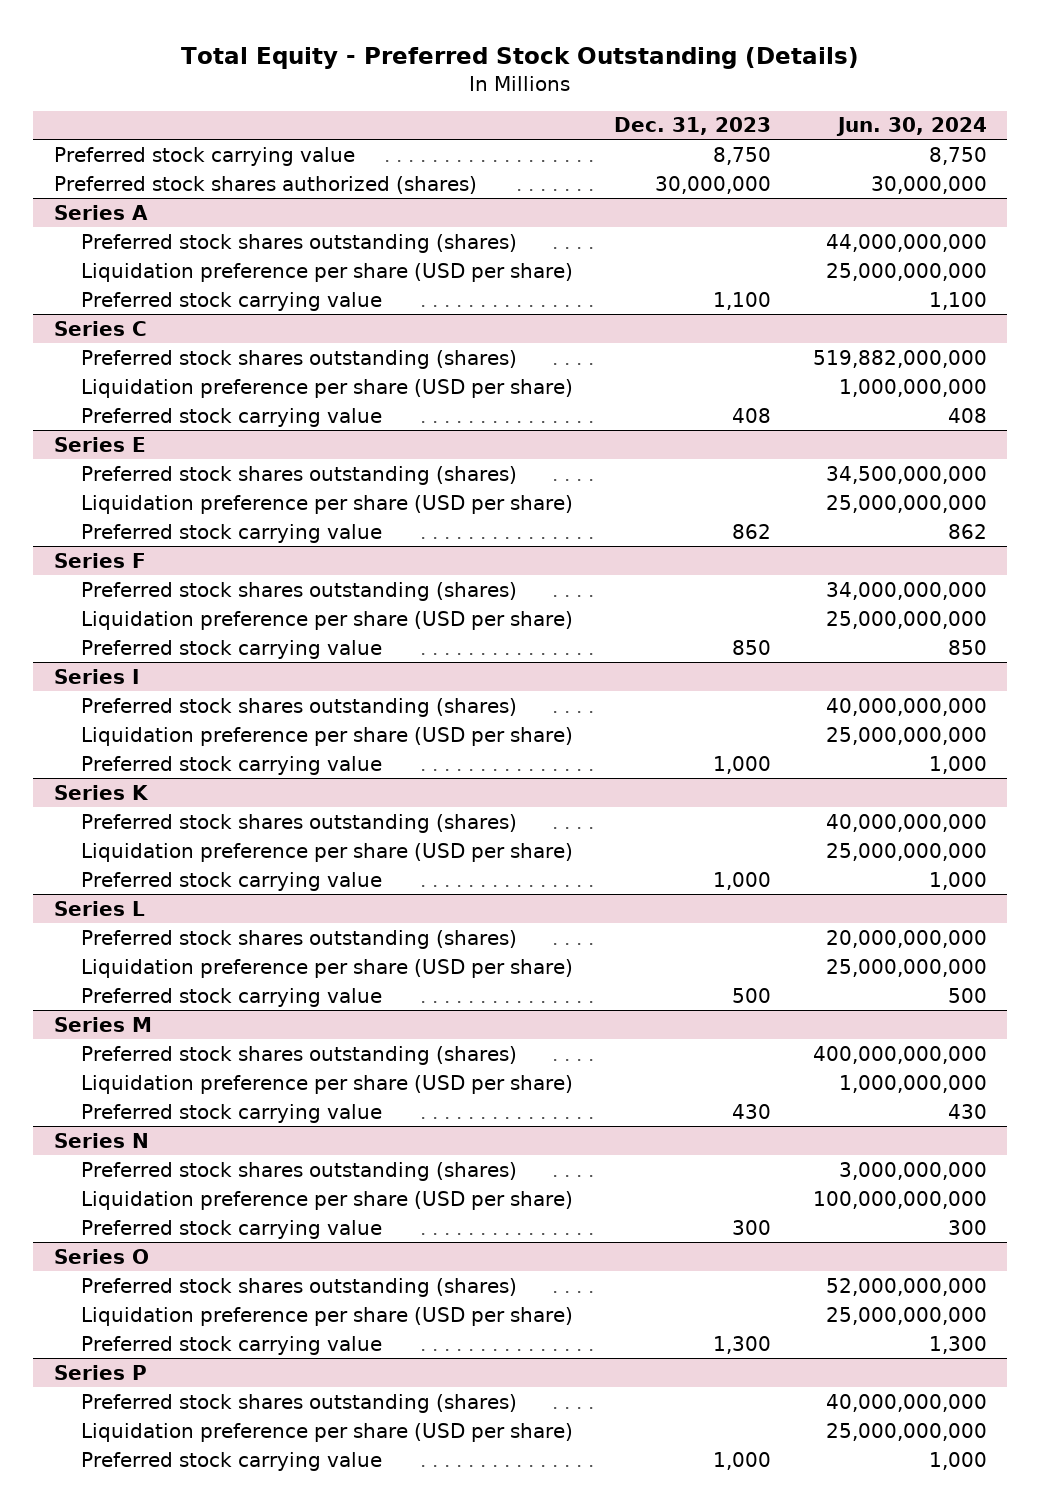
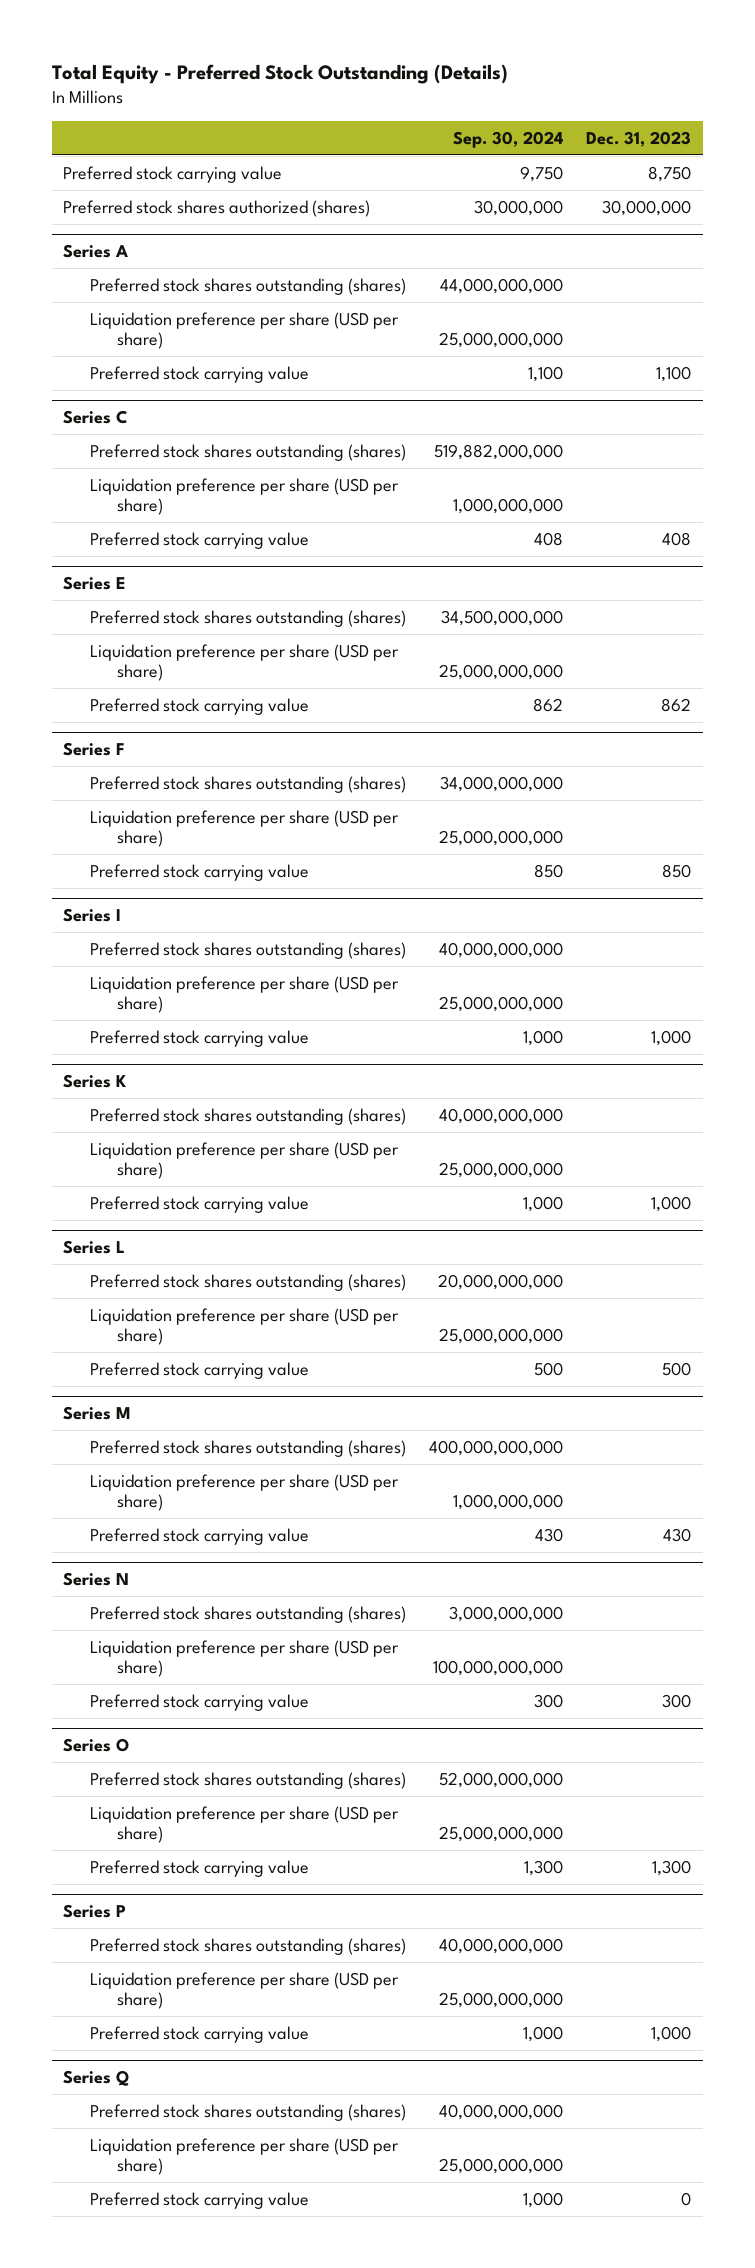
[835,117,987,137] Jun. 30, 2024 -> none
none -> [453,130,564,148] Sep. 30, 2024
none -> [63,2070,130,2087] Series Q
none -> [90,2103,407,2121] Preferred stock shares outstanding (shares)
none -> [90,2137,400,2176] Liquidation preference per share (USD per share)
none -> [90,2191,310,2209] Preferred stock carrying value

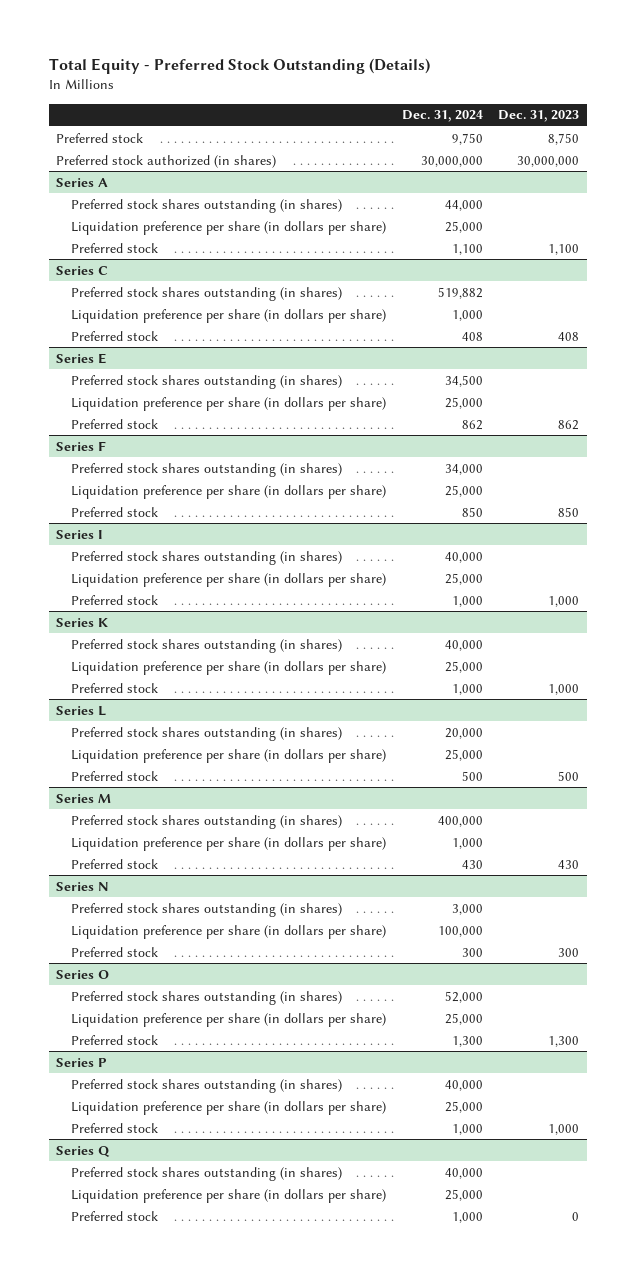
[453,130,564,148] Sep. 30, 2024 -> none
none -> [401,110,483,123] Dec. 31, 2024
[63,165,283,183] Preferred stock carrying value -> [56,132,144,143] Preferred stock
[63,199,371,217] Preferred stock shares authorized (shares) -> [56,154,277,168] Preferred stock authorized (in shares)
[90,277,407,295] Preferred stock shares outstanding (shares) -> [71,198,343,213] Preferred stock shares outstanding (in shares)
[90,311,400,350] Liquidation preference per share (USD per share) -> [71,220,387,235] Liquidation preference per share (in dollars per share)
[90,365,310,383] Preferred stock carrying value -> [71,242,159,253] Preferred stock
[90,443,407,461] Preferred stock shares outstanding (shares) -> [71,286,343,301] Preferred stock shares outstanding (in shares)
[90,477,400,516] Liquidation preference per share (USD per share) -> [71,308,387,323] Liquidation preference per share (in dollars per share)
[90,531,310,549] Preferred stock carrying value -> [71,330,159,341] Preferred stock
[90,609,407,627] Preferred stock shares outstanding (shares) -> [71,374,343,389] Preferred stock shares outstanding (in shares)
[90,643,400,682] Liquidation preference per share (USD per share) -> [71,396,387,411] Liquidation preference per share (in dollars per share)
[90,697,310,715] Preferred stock carrying value -> [71,418,159,429] Preferred stock
[90,775,407,793] Preferred stock shares outstanding (shares) -> [71,462,343,477] Preferred stock shares outstanding (in shares)
[90,809,400,848] Liquidation preference per share (USD per share) -> [71,484,387,499] Liquidation preference per share (in dollars per share)
[90,863,310,881] Preferred stock carrying value -> [71,506,159,517] Preferred stock
[90,941,407,959] Preferred stock shares outstanding (shares) -> [71,550,343,565] Preferred stock shares outstanding (in shares)
[90,975,400,1014] Liquidation preference per share (USD per share) -> [71,572,387,587] Liquidation preference per share (in dollars per share)
[90,1029,310,1047] Preferred stock carrying value -> [71,594,159,605] Preferred stock
[90,1107,407,1125] Preferred stock shares outstanding (shares) -> [71,638,343,653] Preferred stock shares outstanding (in shares)
[90,1141,400,1180] Liquidation preference per share (USD per share) -> [71,660,387,675] Liquidation preference per share (in dollars per share)
[90,1195,310,1213] Preferred stock carrying value -> [71,682,159,693] Preferred stock
[90,1273,407,1291] Preferred stock shares outstanding (shares) -> [71,726,343,741] Preferred stock shares outstanding (in shares)
[90,1307,400,1346] Liquidation preference per share (USD per share) -> [71,748,387,763] Liquidation preference per share (in dollars per share)
[90,1361,310,1379] Preferred stock carrying value -> [71,770,159,781] Preferred stock
[90,1439,407,1457] Preferred stock shares outstanding (shares) -> [71,814,343,829] Preferred stock shares outstanding (in shares)
[90,1473,400,1512] Liquidation preference per share (USD per share) -> [71,836,387,851] Liquidation preference per share (in dollars per share)
[90,1527,310,1545] Preferred stock carrying value -> [71,858,159,869] Preferred stock
[90,1605,407,1623] Preferred stock shares outstanding (shares) -> [71,902,343,917] Preferred stock shares outstanding (in shares)
[90,1639,400,1678] Liquidation preference per share (USD per share) -> [71,924,387,939] Liquidation preference per share (in dollars per share)
[90,1693,310,1711] Preferred stock carrying value -> [71,946,159,957] Preferred stock
[90,1771,407,1789] Preferred stock shares outstanding (shares) -> [71,990,343,1005] Preferred stock shares outstanding (in shares)
[90,1805,400,1844] Liquidation preference per share (USD per share) -> [71,1012,387,1027] Liquidation preference per share (in dollars per share)
[90,1859,310,1877] Preferred stock carrying value -> [71,1034,159,1045] Preferred stock
[90,1937,407,1955] Preferred stock shares outstanding (shares) -> [71,1078,343,1093] Preferred stock shares outstanding (in shares)
[90,1971,400,2010] Liquidation preference per share (USD per share) -> [71,1100,387,1115] Liquidation preference per share (in dollars per share)
[90,2025,310,2043] Preferred stock carrying value -> [71,1122,159,1133] Preferred stock
[90,2103,407,2121] Preferred stock shares outstanding (shares) -> [71,1166,343,1181] Preferred stock shares outstanding (in shares)
[90,2137,400,2176] Liquidation preference per share (USD per share) -> [71,1188,387,1203] Liquidation preference per share (in dollars per share)
[90,2191,310,2209] Preferred stock carrying value -> [71,1210,159,1221] Preferred stock

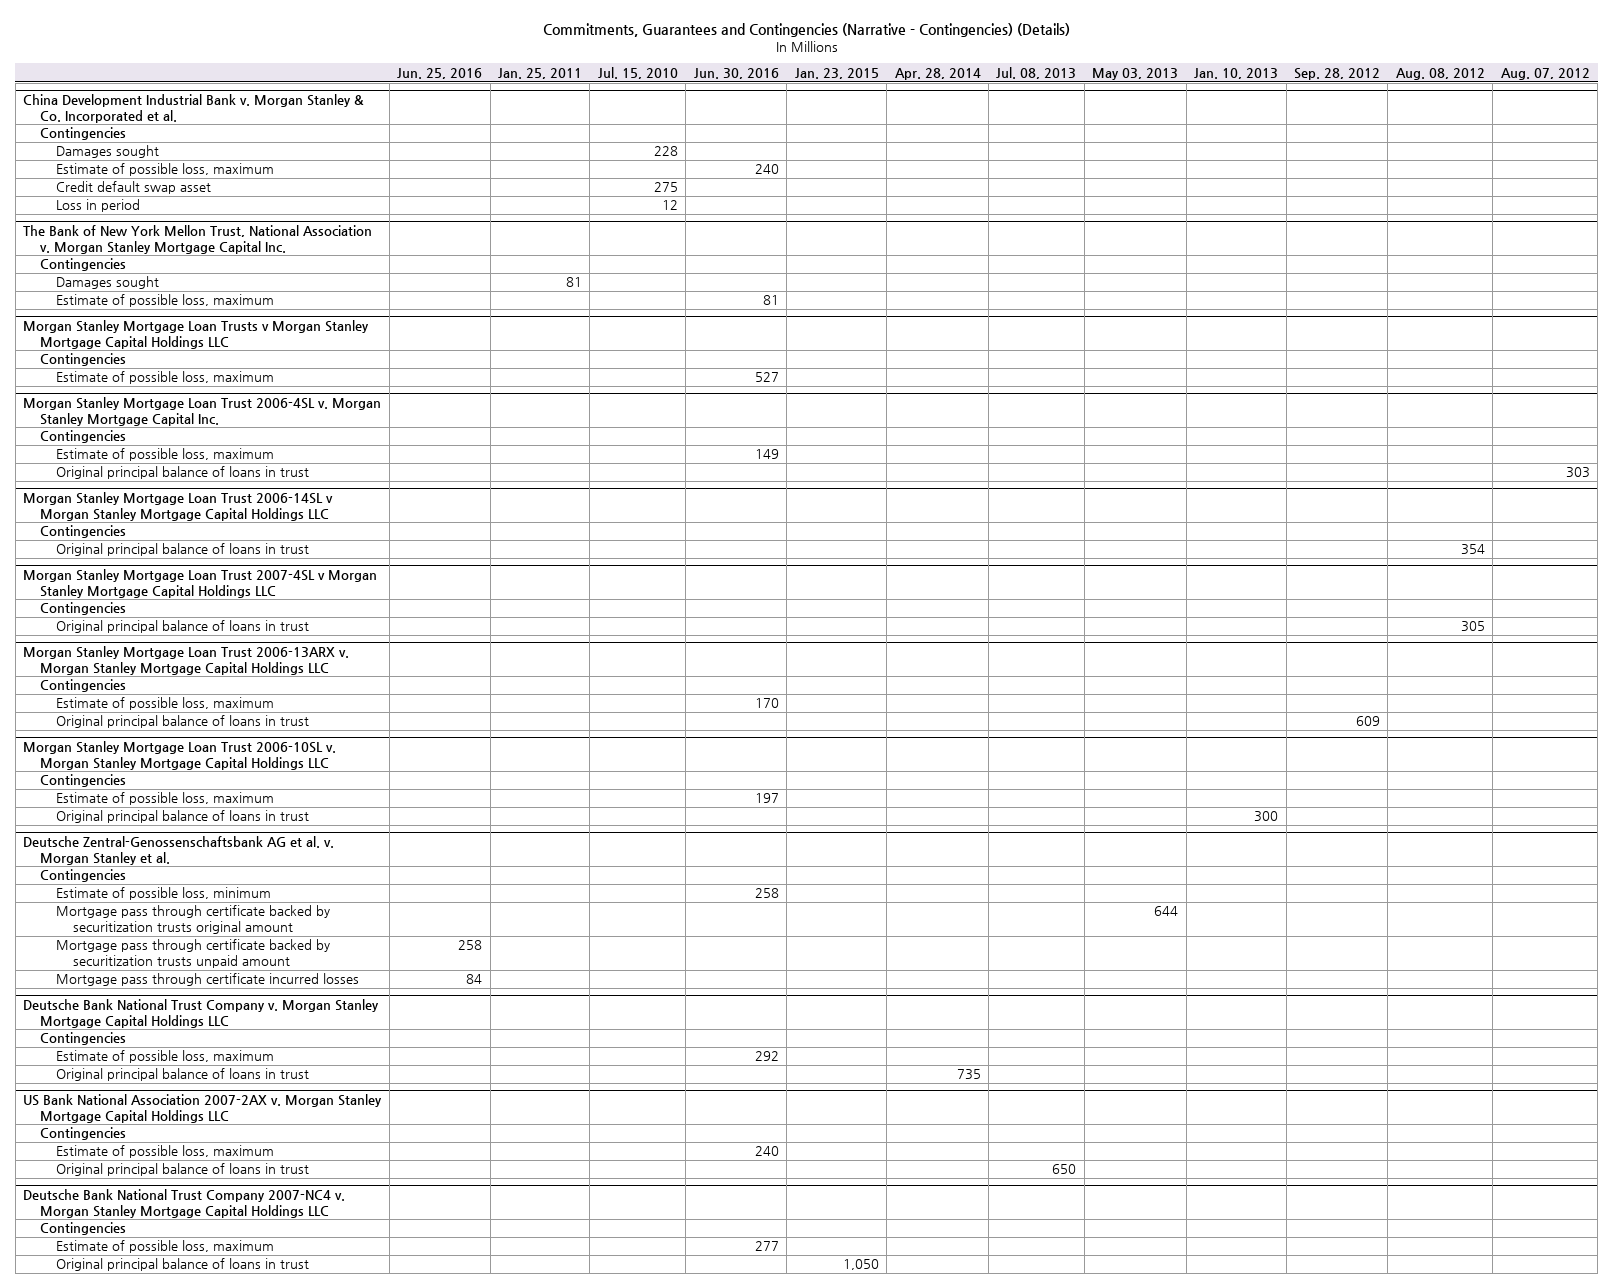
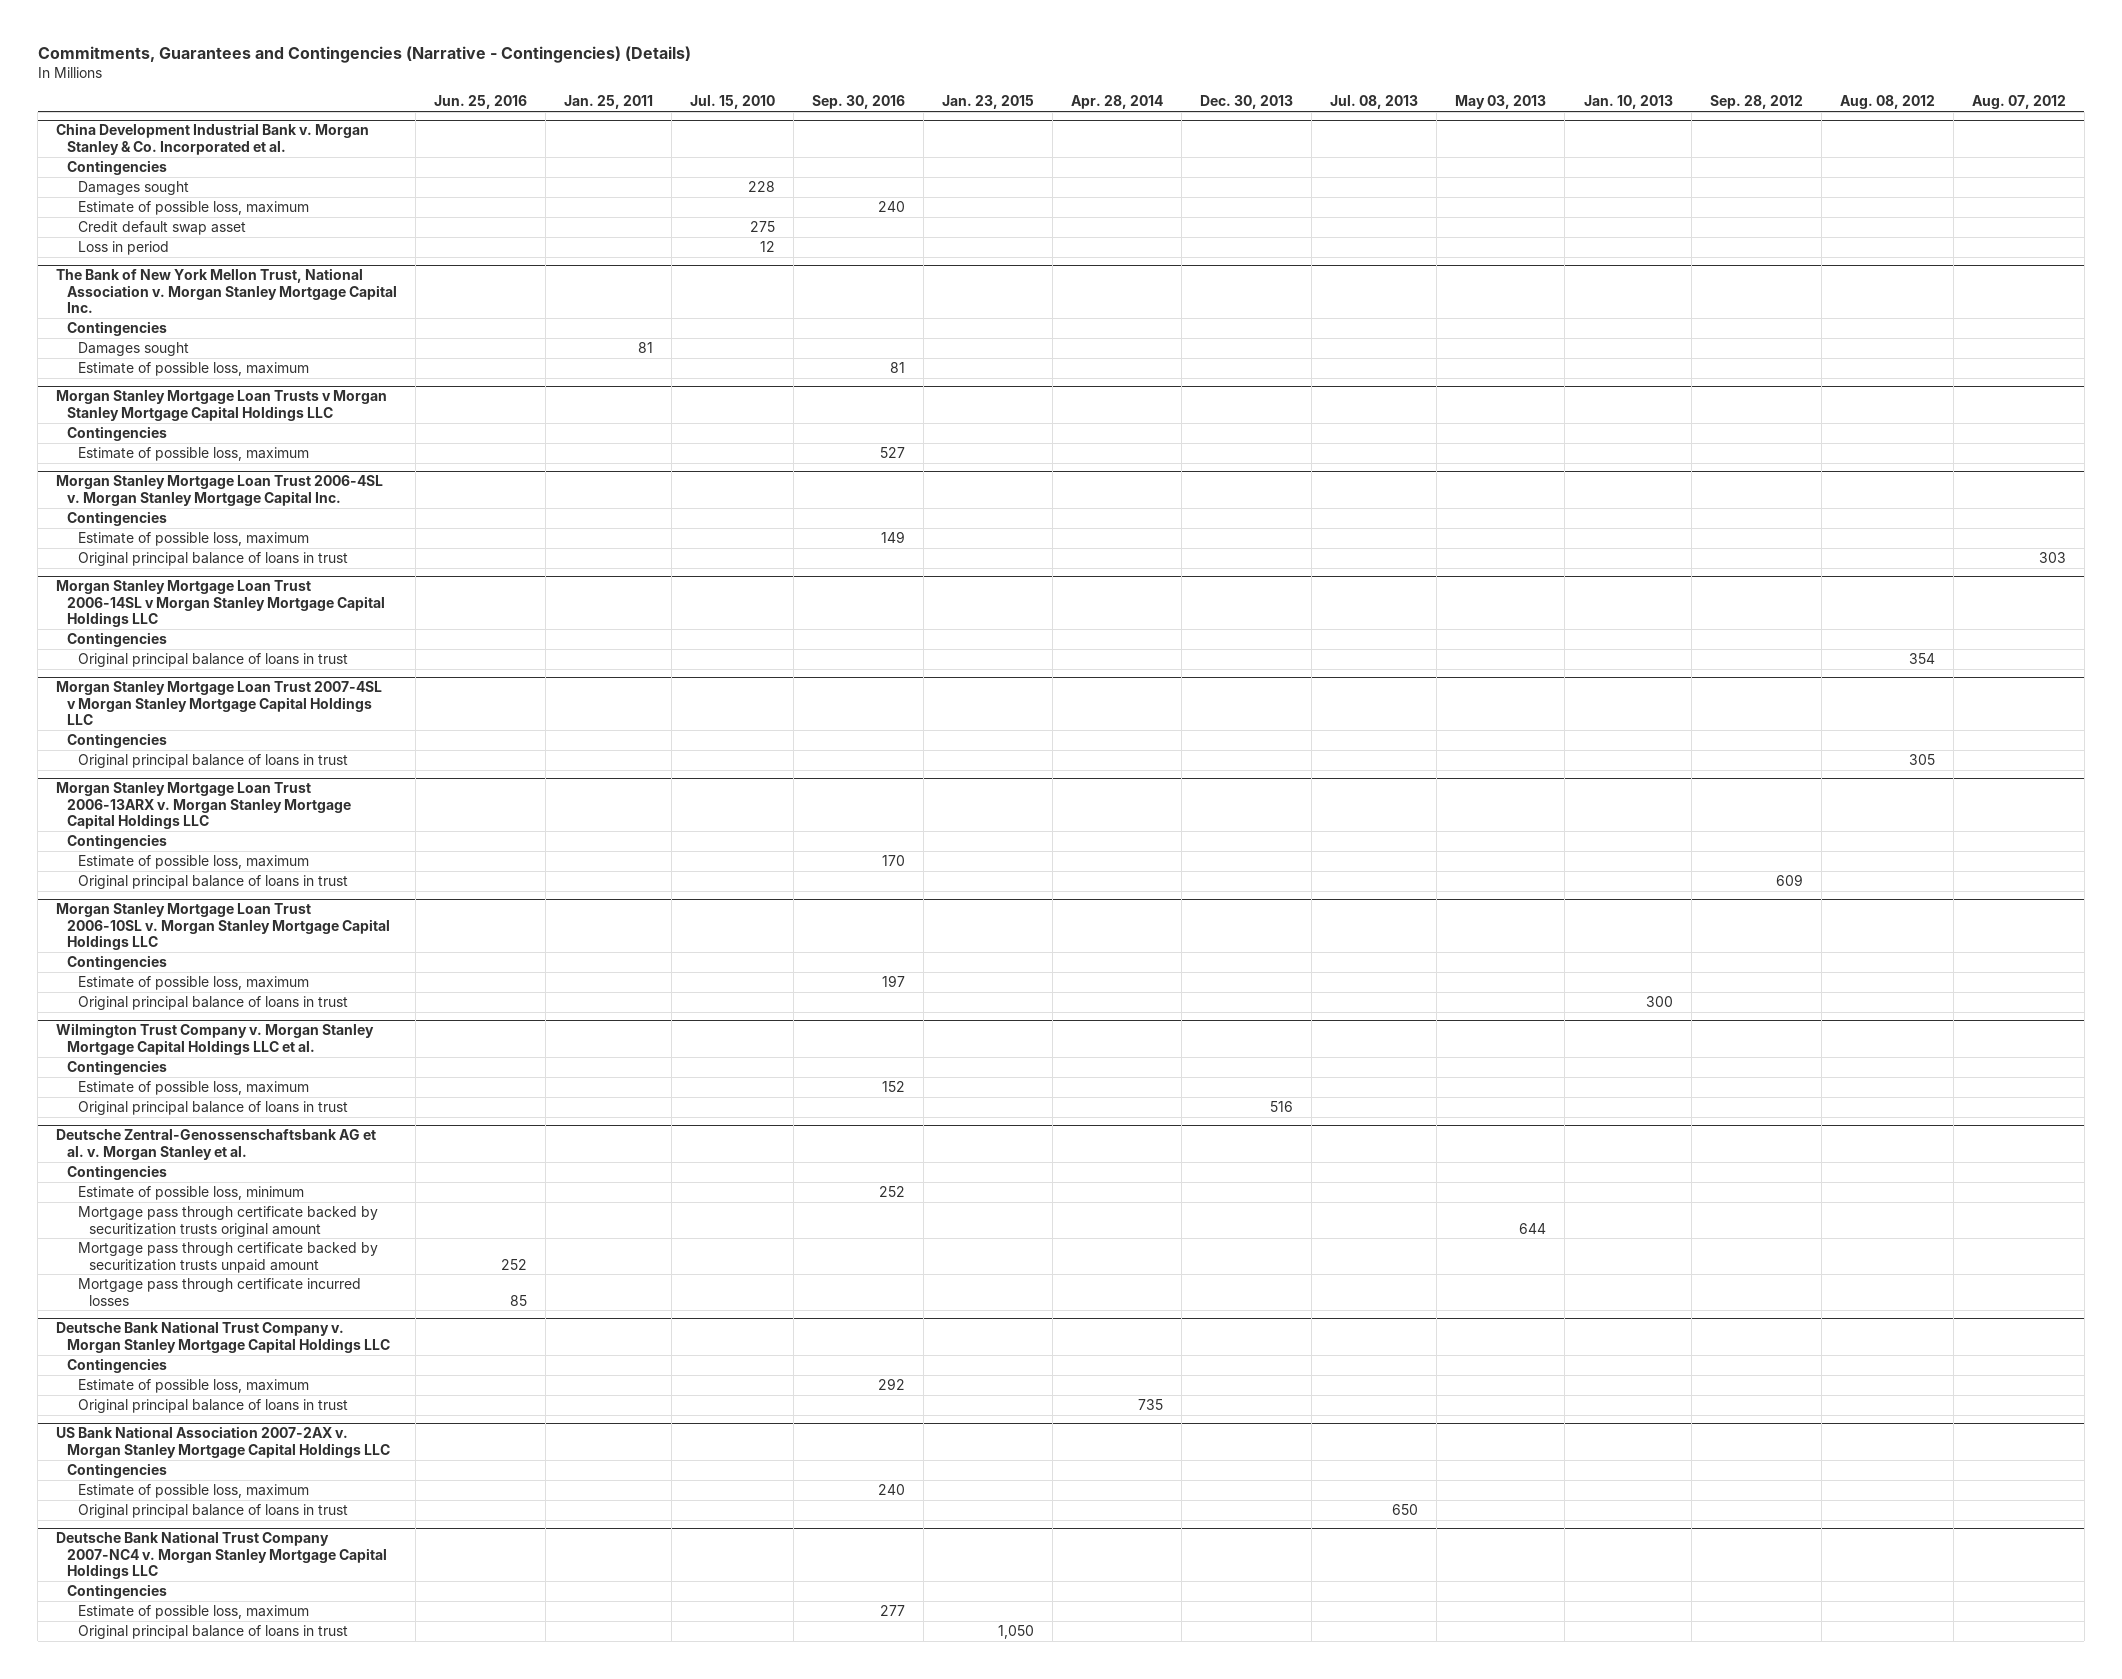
[693,67,779,79] Jun. 30, 2016 -> none
none -> [812,95,906,110] Sep. 30, 2016
none -> [1200,95,1294,110] Dec. 30, 2013
none -> [56,1023,375,1055] Wilmington Trust Company v. Morgan Stanley Mortgage Capital Holdings LLC et al.
none -> [67,1059,168,1075] Contingencies
none -> [78,1080,310,1095] Estimate of possible loss, maximum
none -> [78,1100,349,1115] Original principal balance of loans in trust
[458,940,483,951] 258 -> [501,1258,528,1270] 252
[466,974,483,985] 84 -> [510,1294,528,1306] 85

